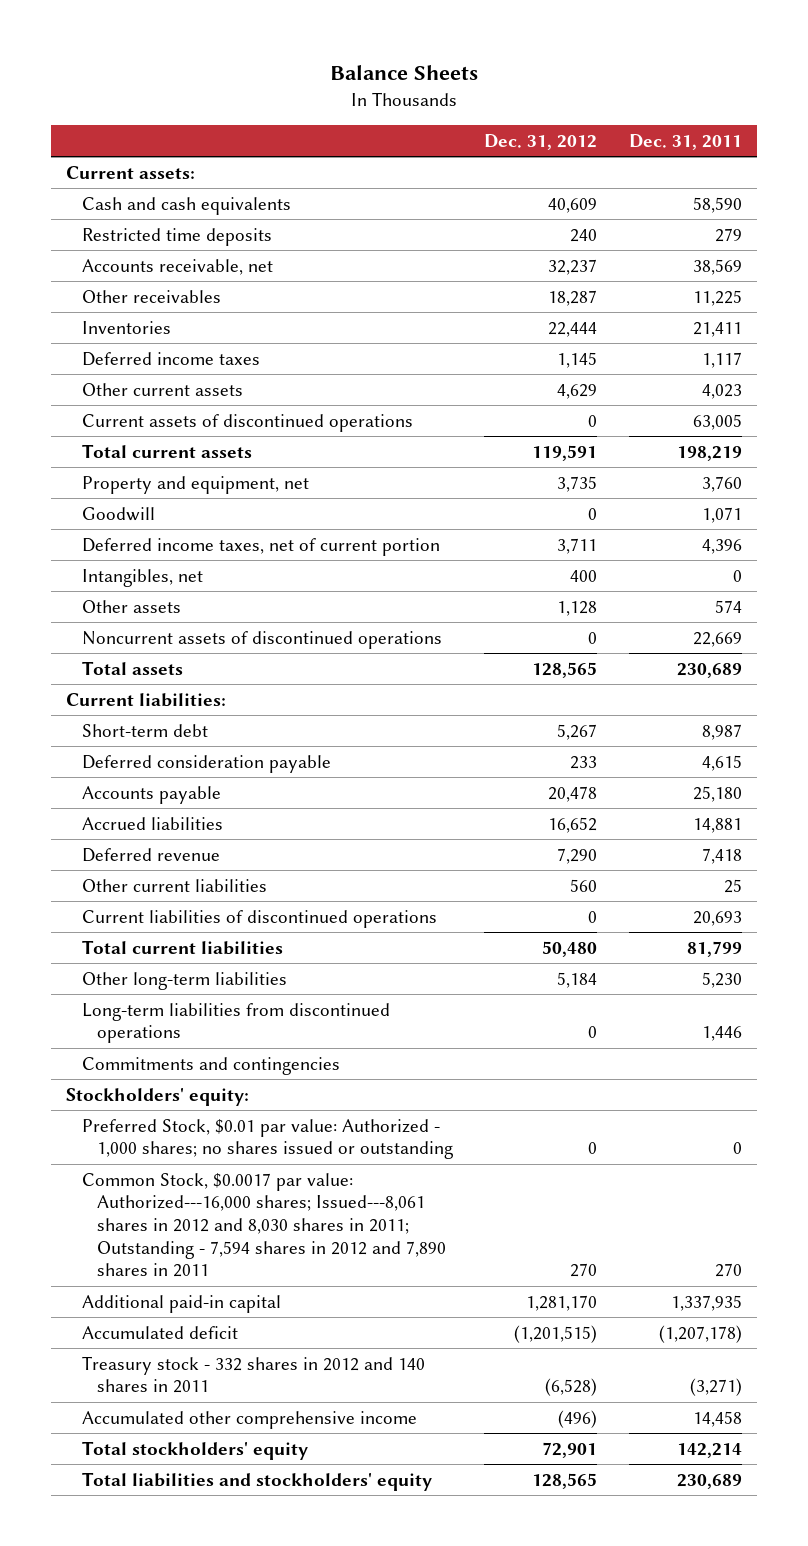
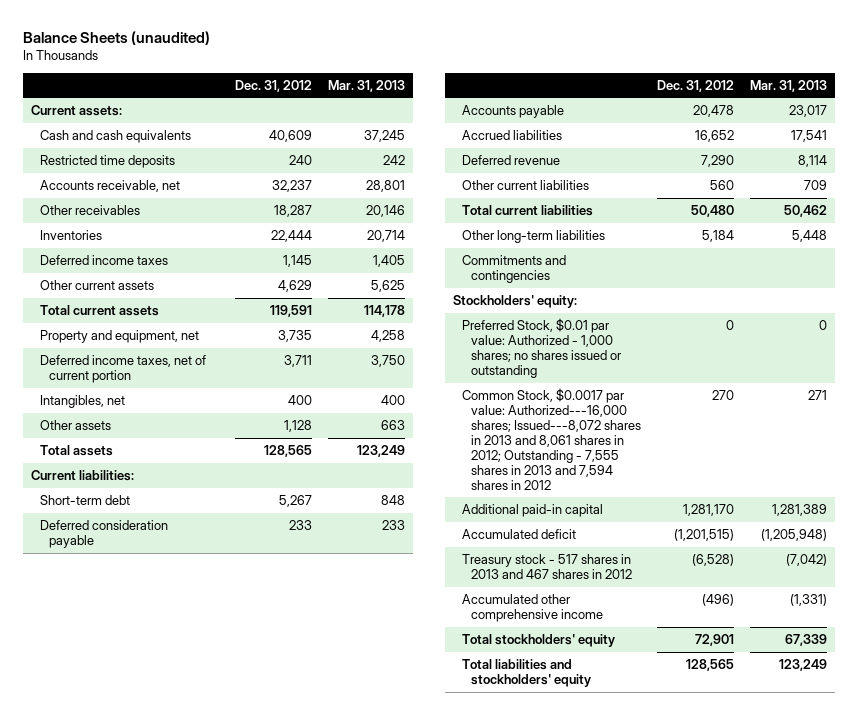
[329,65,478,81] Balance Sheets -> [22,30,210,45] Balance Sheets (unaudited)
[628,133,742,150] Dec. 31, 2011 -> none
none -> [327,79,405,92] Mar. 31, 2013
[81,413,413,432] Current assets of discontinued operations -> none
[81,506,155,521] Goodwill -> none
[81,630,442,649] Noncurrent assets of discontinued operations -> none
[81,909,437,928] Current liabilities of discontinued operations -> none
[81,1002,390,1044] Long-term liabilities from discontinued operations -> none
[81,1172,446,1278] Common Stock, $0.0017 par value: Authorized---16,000 shares; Issued---8,061 shares in 2012 and 8,030 shares in 2011; Outstanding - 7,594 shares in 2012 and 7,890 shares in 2011 -> [462,388,642,490] Common Stock, $0.0017 par value: Authorized---16,000 shares; Issued---8,072 shares in 2013 and 8,061 shares in 2012; Outstanding - 7,555 shares in 2013 and 7,594 shares in 2012
[81,1355,425,1394] Treasury stock - 332 shares in 2012 and 140 shares in 2011 -> [462,554,633,580] Treasury stock - 517 shares in 2013 and 467 shares in 2012

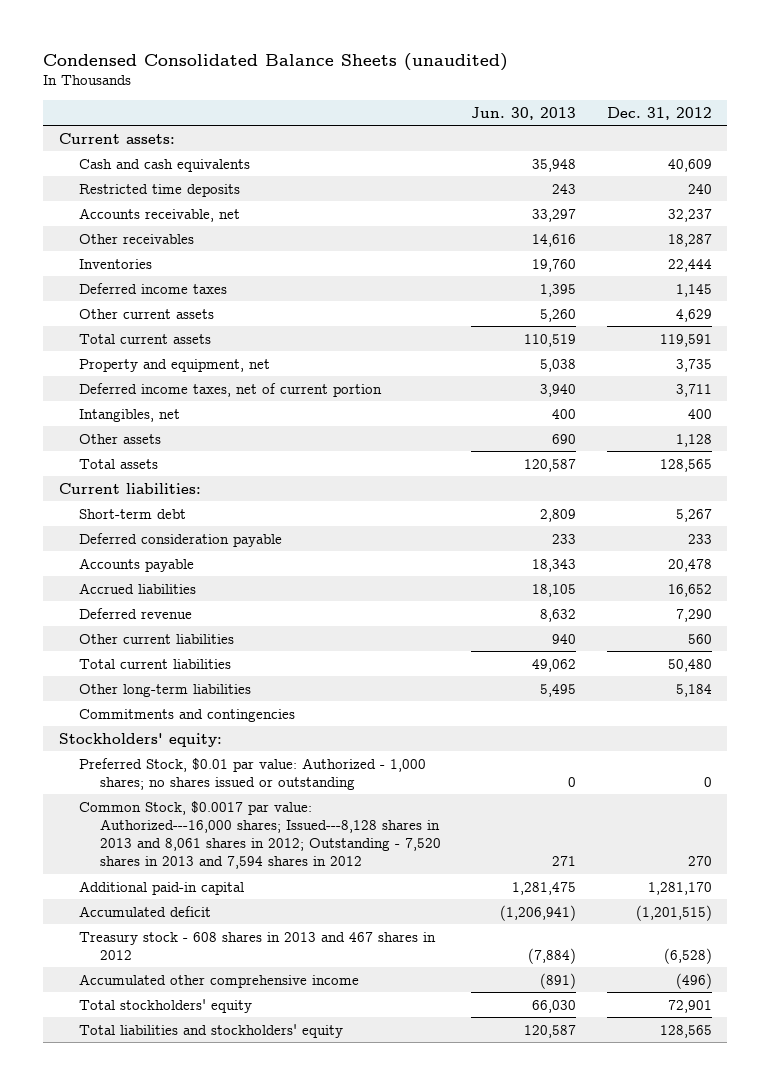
[22,30,210,45] Balance Sheets (unaudited) -> [43,52,509,71] Condensed Consolidated Balance Sheets (unaudited)
[327,79,405,92] Mar. 31, 2013 -> none
none -> [471,106,577,120] Jun. 30, 2013
[462,388,642,490] Common Stock, $0.0017 par value: Authorized---16,000 shares; Issued---8,072 shares in 2013 and 8,061 shares in 2012; Outstanding - 7,555 shares in 2013 and 7,594 shares in 2012 -> [79,800,441,869] Common Stock, $0.0017 par value: Authorized---16,000 shares; Issued---8,128 shares in 2013 and 8,061 shares in 2012; Outstanding - 7,520 shares in 2013 and 7,594 shares in 2012
[462,554,633,580] Treasury stock - 517 shares in 2013 and 467 shares in 2012 -> [79,931,437,960] Treasury stock - 608 shares in 2013 and 467 shares in 2012

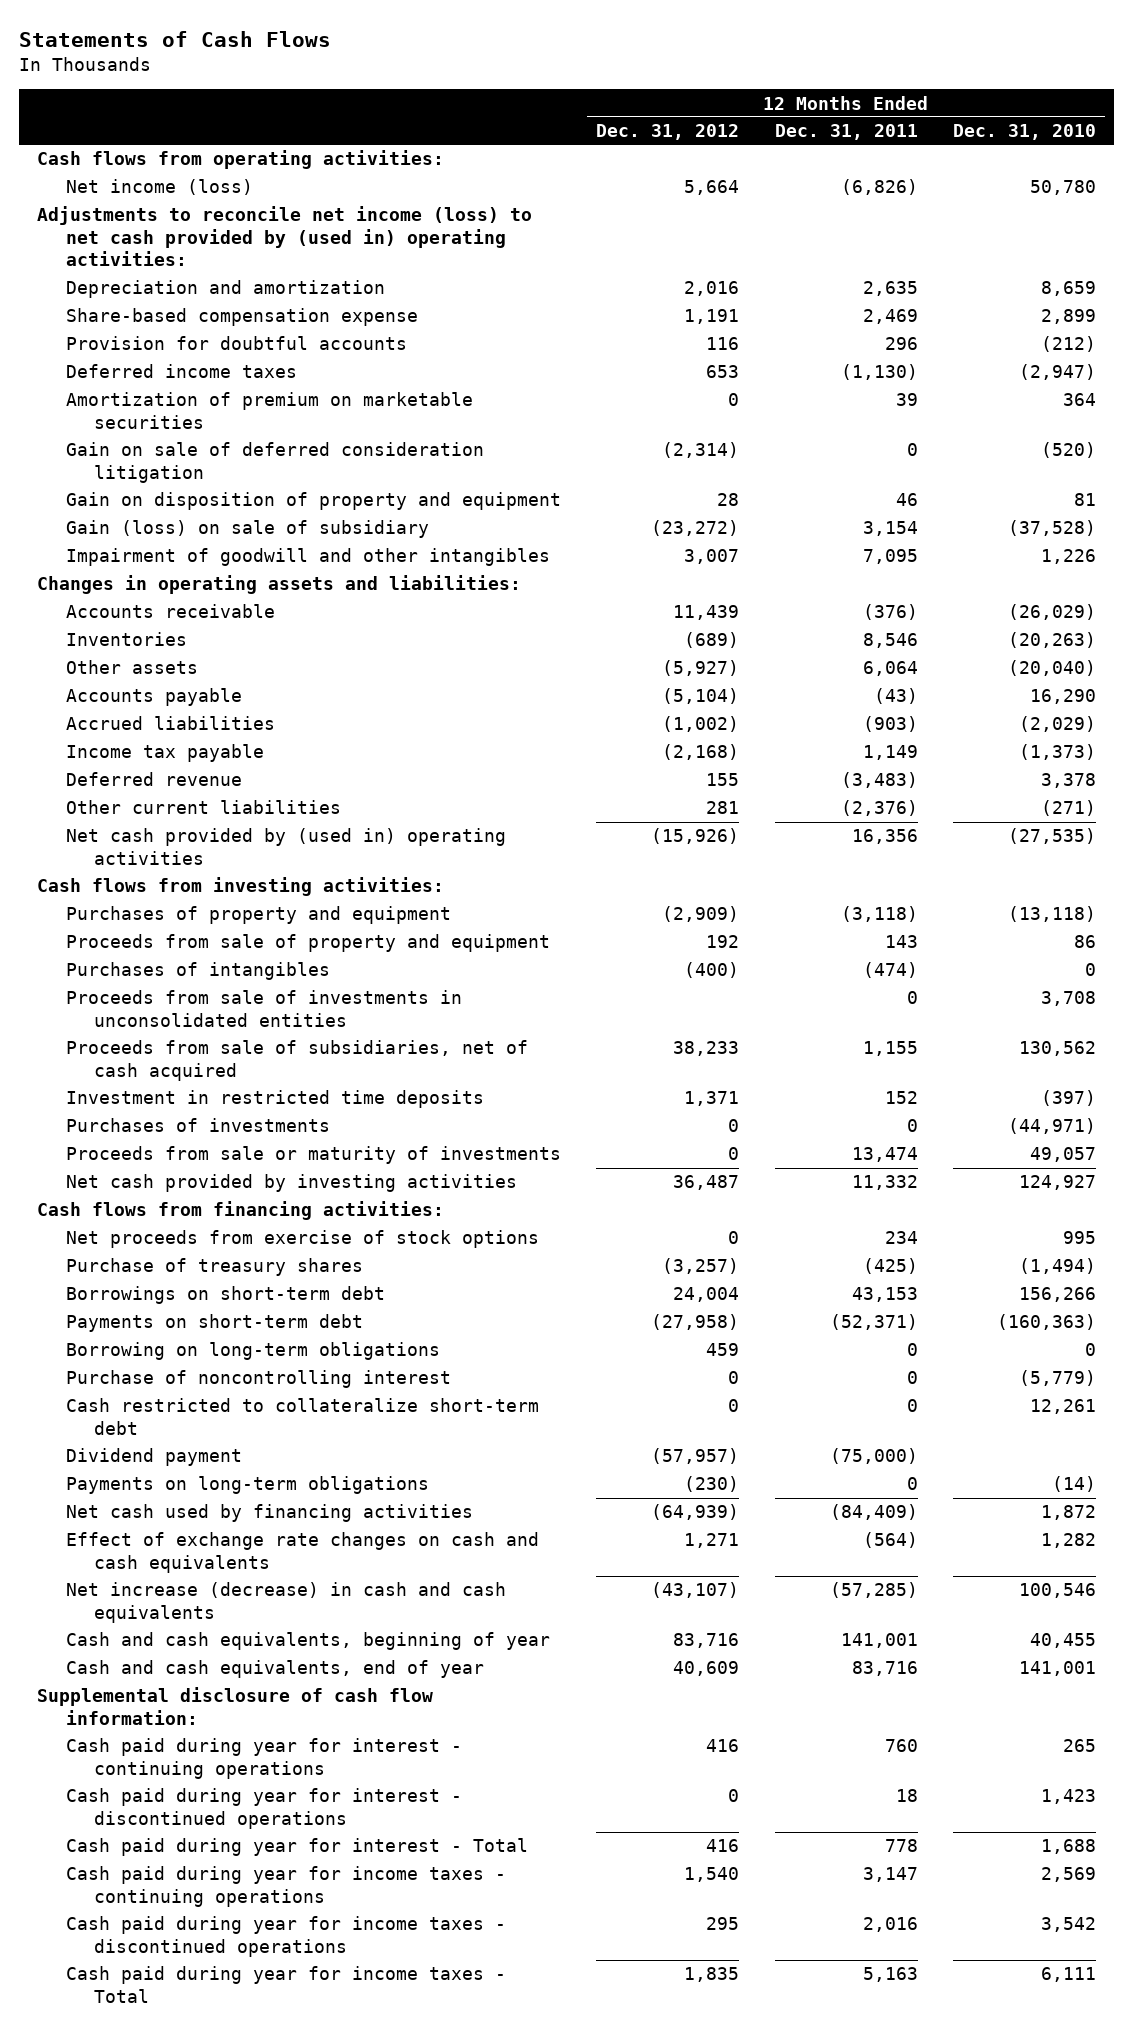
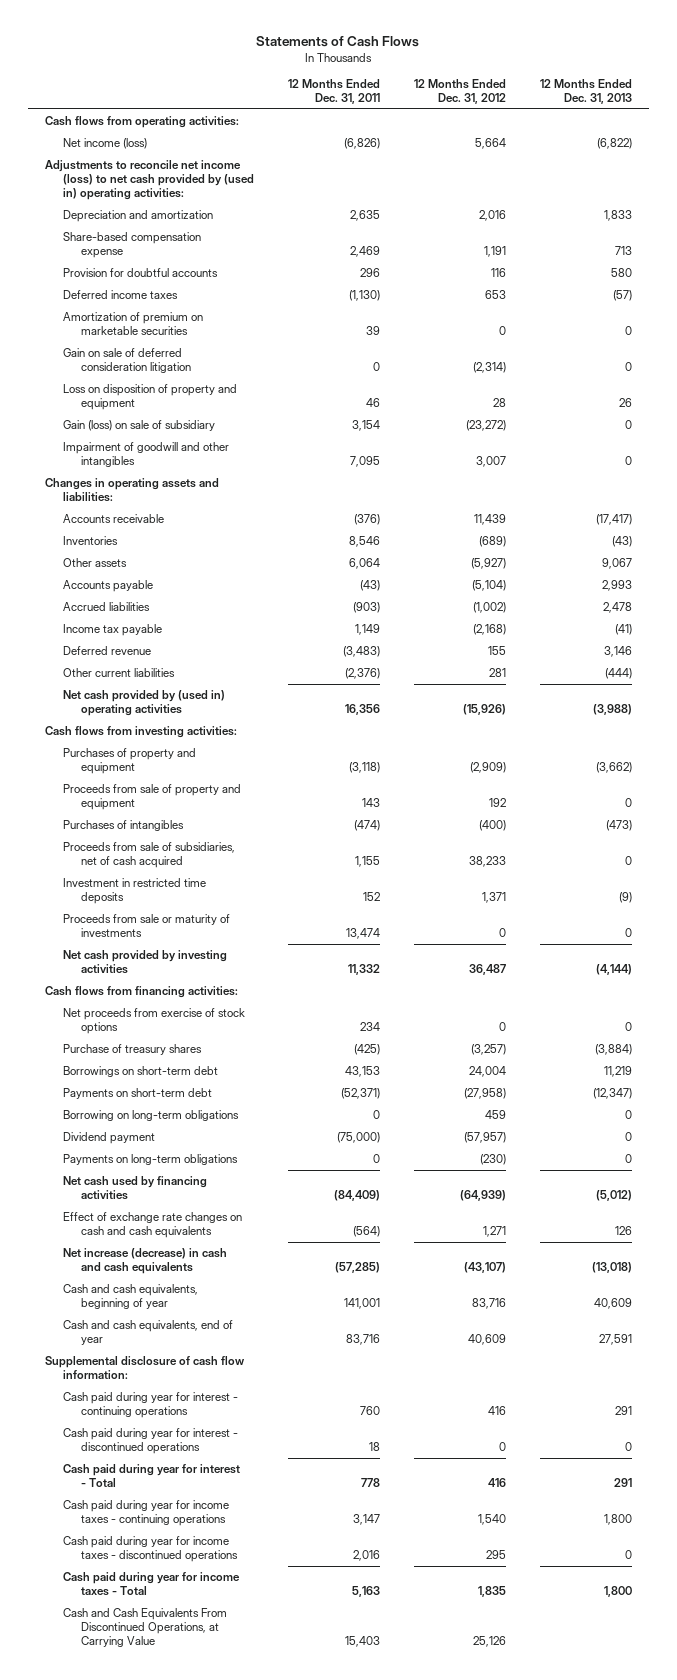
[953,124,1097,141] Dec. 31, 2010 -> none
none -> [539,79,632,105] 12 Months Ended Dec. 31, 2013
[65,492,561,511] Gain on disposition of property and equipment -> [62,384,237,411] Loss on disposition of property and equipment
[65,990,462,1027] Proceeds from sale of investments in unconsolidated entities -> none
[65,1118,330,1133] Purchases of investments -> none
[65,1370,451,1389] Purchase of noncontrolling interest -> none
[65,1398,539,1435] Cash restricted to collateralize short-term debt -> none
none -> [62,1608,227,1647] Cash and Cash Equivalents From Discontinued Operations, at Carrying Value

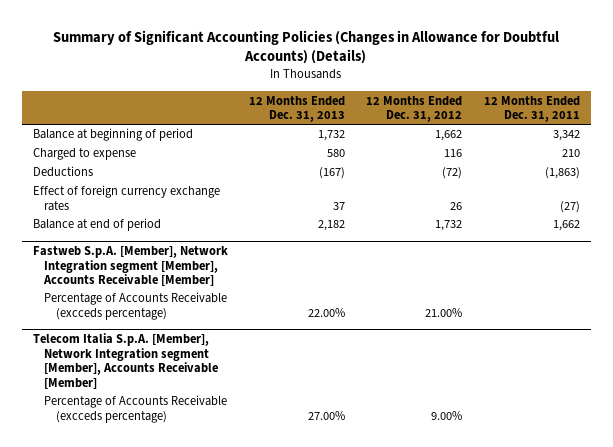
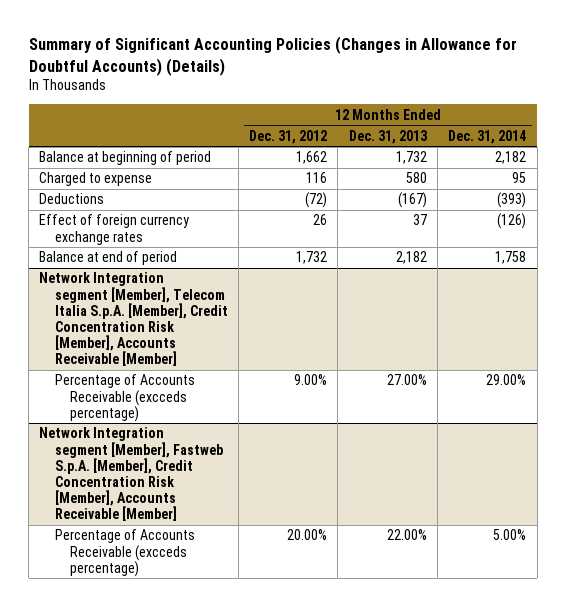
[483,95,580,123] 12 Months Ended Dec. 31, 2011 -> none
none -> [448,129,527,144] Dec. 31, 2014
[32,245,228,287] Fastweb S.p.A. [Member], Network Integration segment [Member], Accounts Receivable [Member] -> none
[44,292,228,321] Percentage of Accounts Receivable (excceds percentage) -> none
[32,332,219,389] Telecom Italia S.p.A. [Member], Network Integration segment [Member], Accounts Receivable [Member] -> [39,272,228,367] Network Integration segment [Member], Telecom Italia S.p.A. [Member], Credit Concentration Risk [Member], Accounts Receivable [Member]
none -> [39,427,223,522] Network Integration segment [Member], Fastweb S.p.A. [Member], Credit Concentration Risk [Member], Accounts Receivable [Member]
none -> [54,529,195,577] Percentage of Accounts Receivable (excceds percentage)

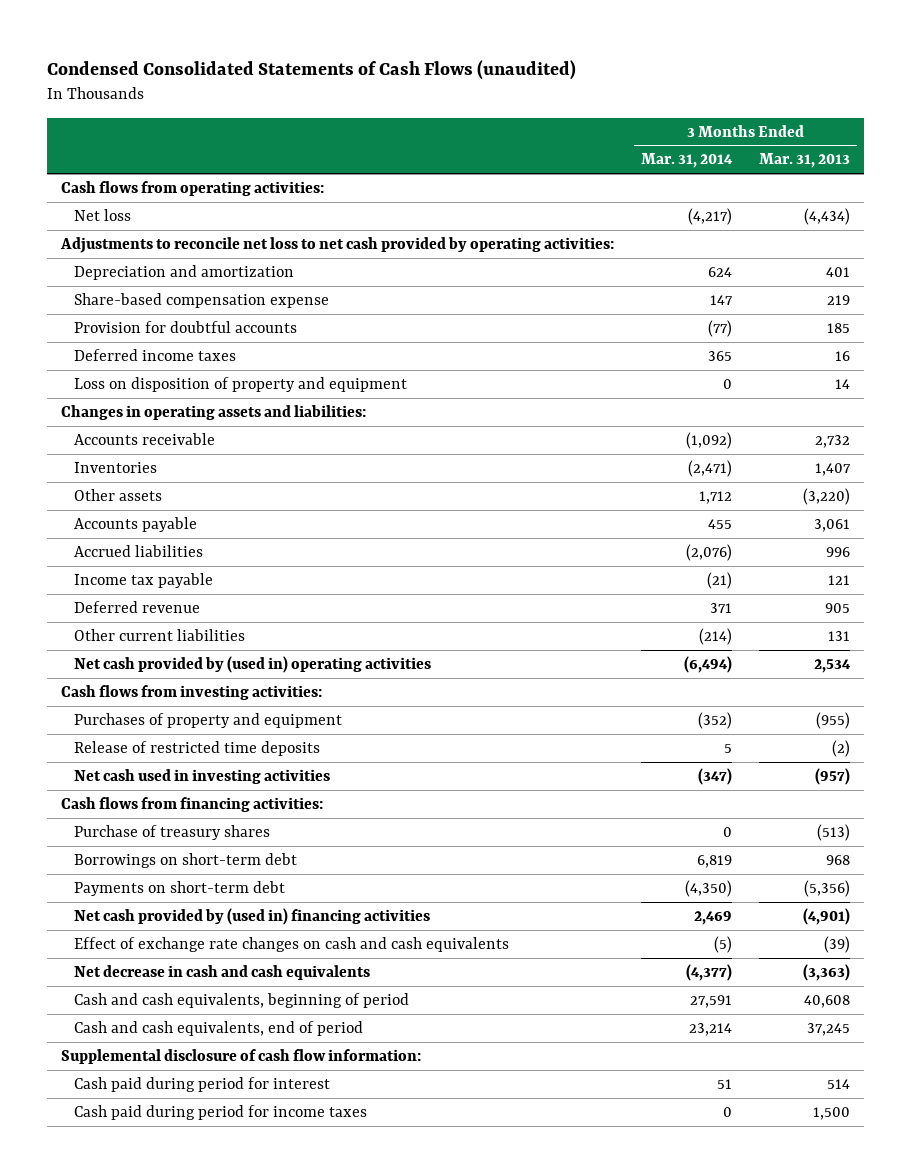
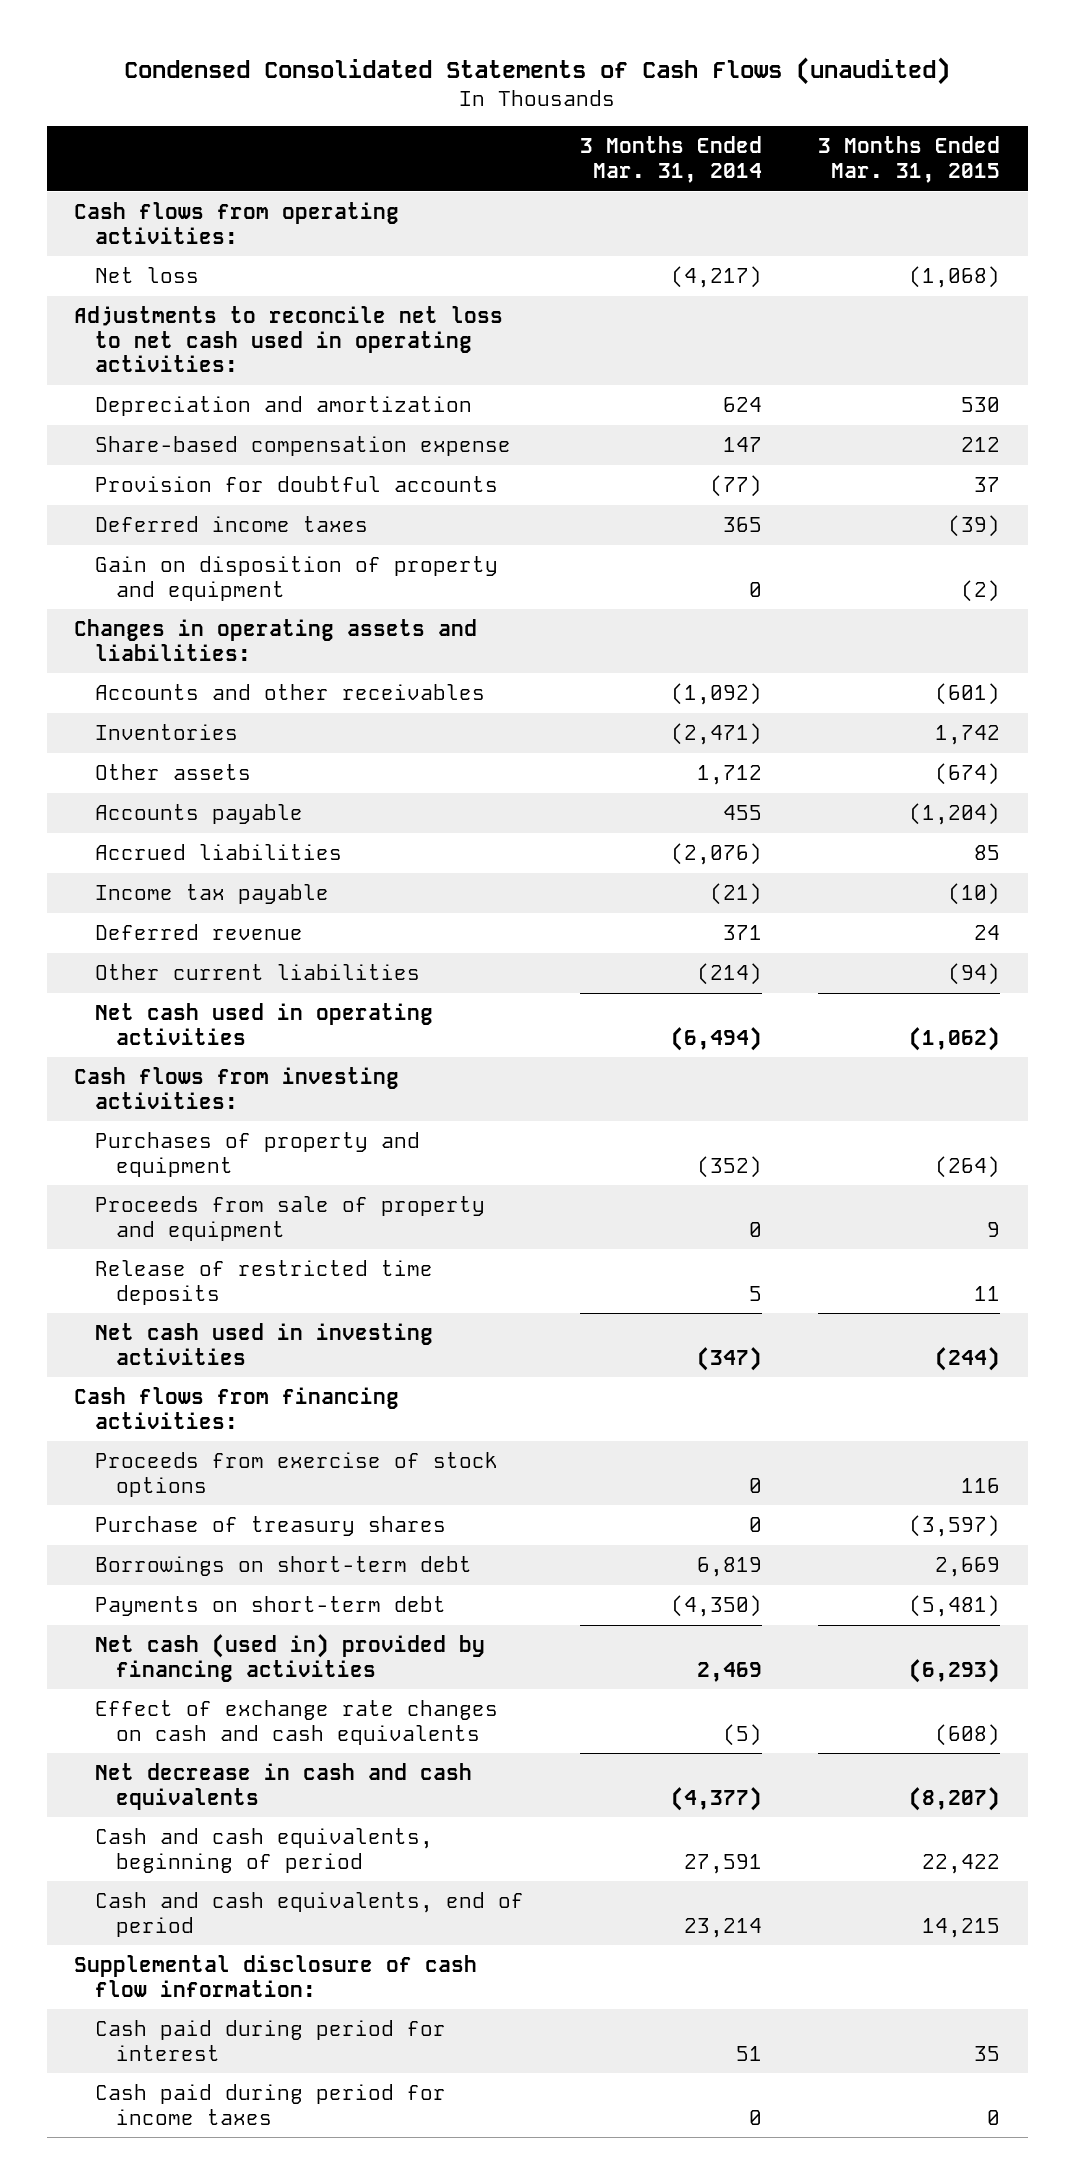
[759,153,851,169] Mar. 31, 2013 -> none
none -> [817,136,1000,183] 3 Months Ended Mar. 31, 2015
[59,237,614,254] Adjustments to reconcile net loss to net cash provided by operating activities: -> [74,306,504,373] Adjustments to reconcile net loss to net cash used in operating activities:
[74,377,408,393] Loss on disposition of property and equipment -> [95,556,499,601] Gain on disposition of property and equipment
[74,433,216,446] Accounts receivable -> [95,684,486,701] Accounts and other receivables
[74,656,432,674] Net cash provided by (used in) operating activities -> [95,1003,434,1045] Net cash used in operating activities
none -> [95,1196,486,1241] Proceeds from sale of property and equipment
none -> [95,1452,499,1497] Proceeds from exercise of stock options
[74,908,431,926] Net cash provided by (used in) financing activities -> [95,1634,486,1682] Net cash (used in) provided by financing activities

